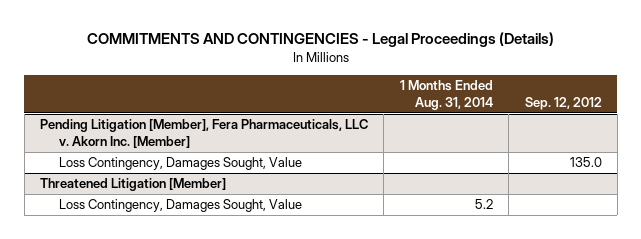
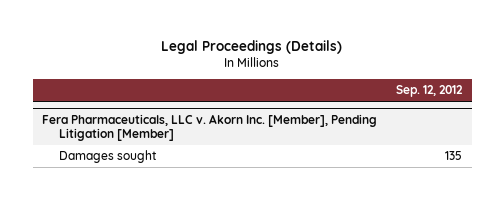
[86,32,554,48] COMMITMENTS AND CONTINGENCIES - Legal Proceedings (Details) -> [161,40,343,55] Legal Proceedings (Details)
[399,80,493,110] 1 Months Ended Aug. 31, 2014 -> none
[39,178,226,192] Threatened Litigation [Member] -> none
[58,199,302,213] Loss Contingency, Damages Sought, Value -> none
[39,119,368,148] Pending Litigation [Member], Fera Pharmaceuticals, LLC v. Akorn Inc. [Member] -> [42,114,378,142] Fera Pharmaceuticals, LLC v. Akorn Inc. [Member], Pending Litigation [Member]
[58,157,302,171] Loss Contingency, Damages Sought, Value -> [59,150,158,164] Damages sought
[569,157,602,168] 135.0 -> [445,151,463,161] 135

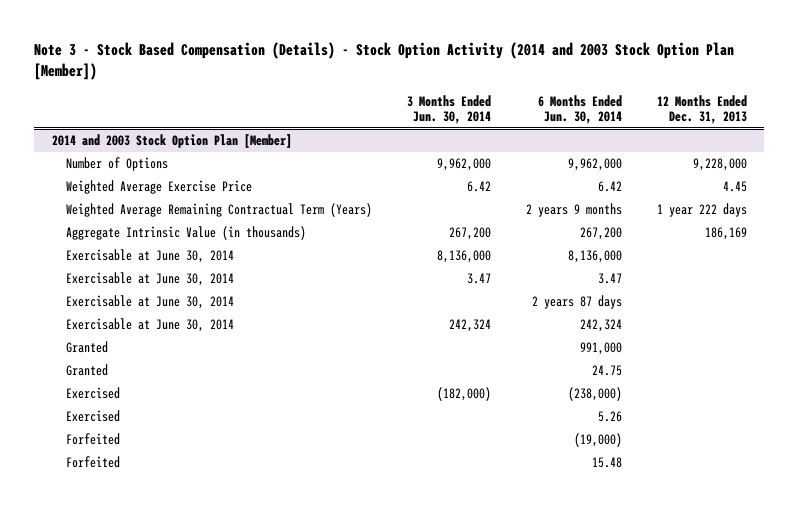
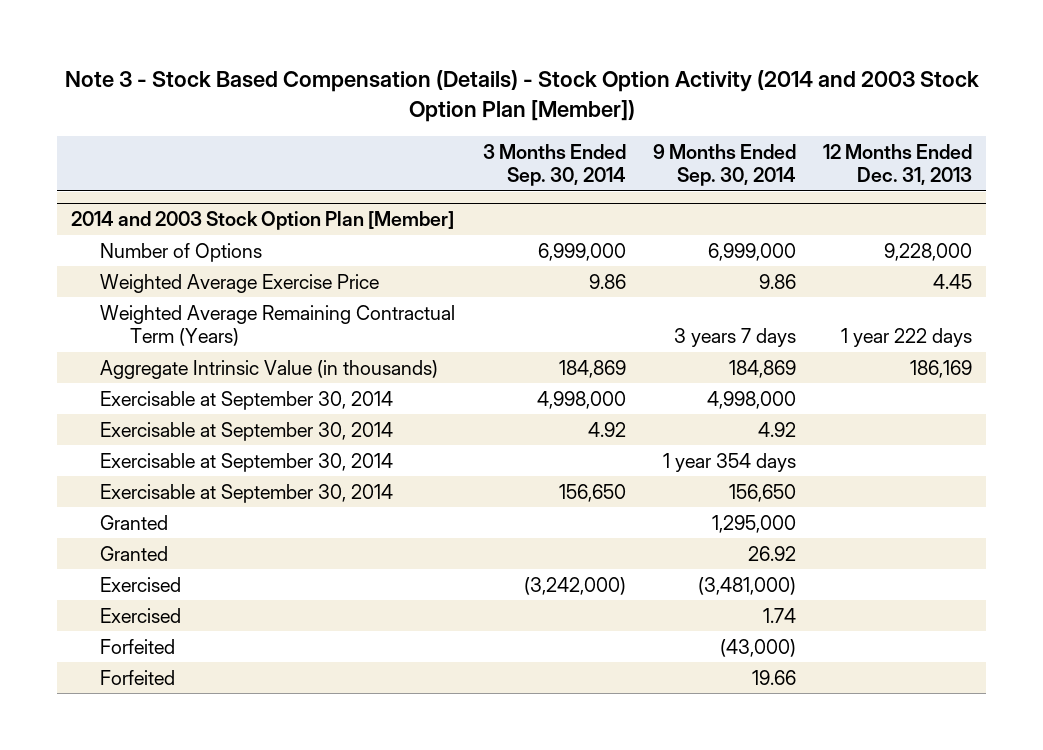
[407,94,492,125] 3 Months Ended Jun. 30, 2014 -> none
[537,94,622,125] 6 Months Ended Jun. 30, 2014 -> none
none -> [482,144,626,187] 3 Months Ended Sep. 30, 2014
none -> [652,144,796,187] 9 Months Ended Sep. 30, 2014
[66,249,235,264] Exercisable at June 30, 2014 -> [100,390,394,410] Exercisable at September 30, 2014
[66,272,235,287] Exercisable at June 30, 2014 -> [100,421,394,441] Exercisable at September 30, 2014
[66,295,235,310] Exercisable at June 30, 2014 -> [100,452,394,472] Exercisable at September 30, 2014
[66,318,235,333] Exercisable at June 30, 2014 -> [100,483,394,503] Exercisable at September 30, 2014

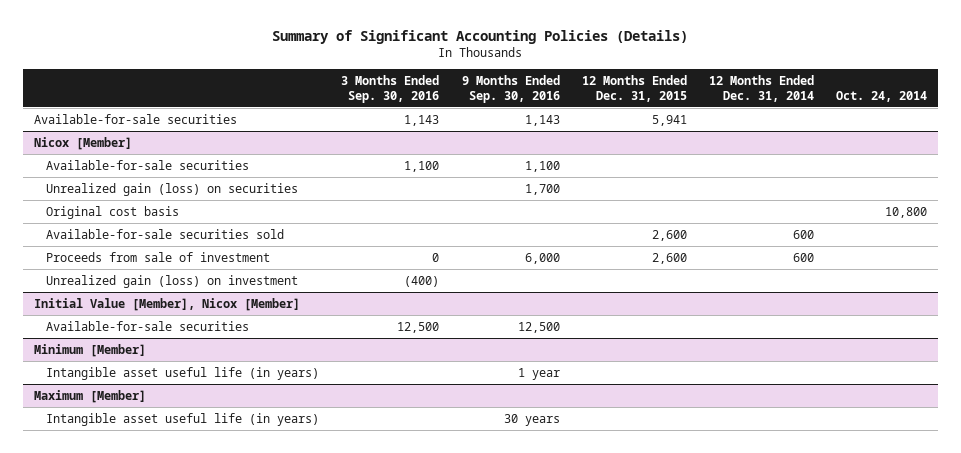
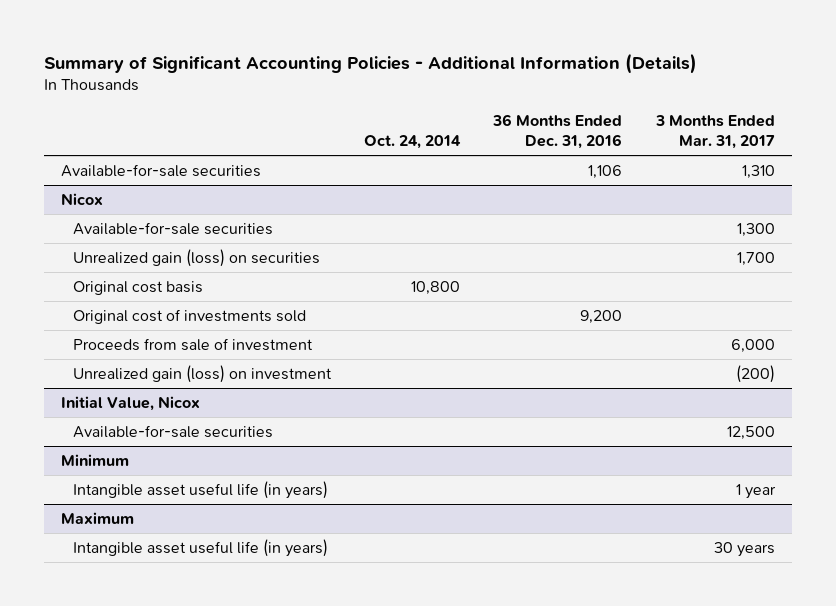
[272,30,689,45] Summary of Significant Accounting Policies (Details) -> [44,52,698,74] Summary of Significant Accounting Policies - Additional Information (Details)
[341,75,440,103] 3 Months Ended Sep. 30, 2016 -> none
[461,75,560,103] 9 Months Ended Sep. 30, 2016 -> none
[581,75,687,102] 12 Months Ended Dec. 31, 2015 -> none
[709,75,815,102] 12 Months Ended Dec. 31, 2014 -> none
none -> [492,113,623,150] 36 Months Ended Dec. 31, 2016
none -> [654,114,775,150] 3 Months Ended Mar. 31, 2017
[33,136,132,150] Nicox [Member] -> [60,192,103,205] Nicox
[46,228,285,239] Available-for-sale securities sold -> [72,308,306,324] Original cost of investments sold
[33,297,300,311] Initial Value [Member], Nicox [Member] -> [60,395,200,411] Initial Value, Nicox
[33,343,146,357] Minimum [Member] -> [60,453,129,466] Minimum
[33,389,146,403] Maximum [Member] -> [60,511,134,524] Maximum

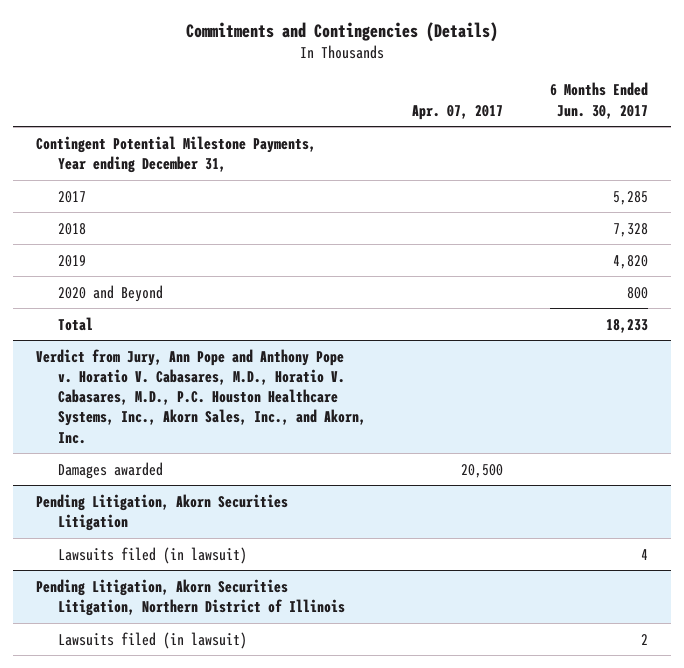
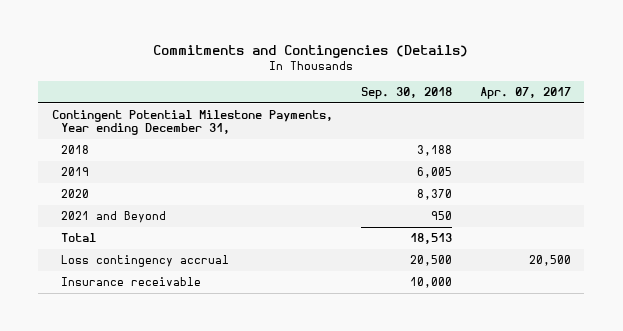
[549,82,648,119] 6 Months Ended Jun. 30, 2017 -> none
none -> [360,86,452,99] Sep. 30, 2018
[57,190,86,203] 2017 -> none
none -> [60,189,89,199] 2020
[57,284,163,302] 2020 and Beyond -> [60,211,166,224] 2021 and Beyond
[35,348,366,444] Verdict from Jury, Ann Pope and Anthony Pope v. Horatio V. Cabasares, M.D., Horatio V. Cabasares, M.D., P.C. Houston Healthcare Systems, Inc., Akorn Sales, Inc., and Akorn, Inc. -> none
[57,461,163,479] Damages awarded -> none
[35,493,288,531] Pending Litigation, Akorn Securities Litigation -> none
[57,546,247,564] Lawsuits filed (in lawsuit) -> none
[35,578,345,616] Pending Litigation, Akorn Securities Litigation, Northern District of Illinois -> none
[57,631,247,649] Lawsuits filed (in lawsuit) -> none
none -> [60,255,229,268] Loss contingency accrual
none -> [60,277,201,287] Insurance receivable

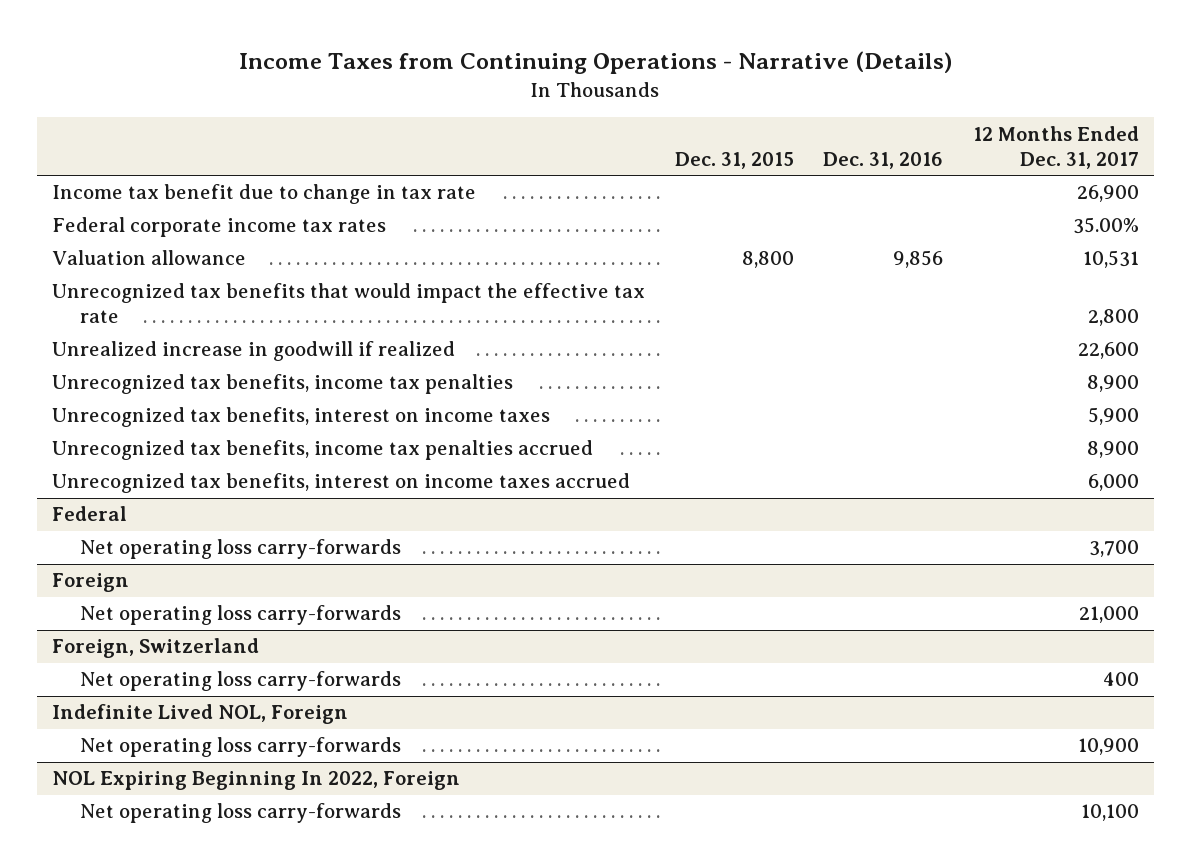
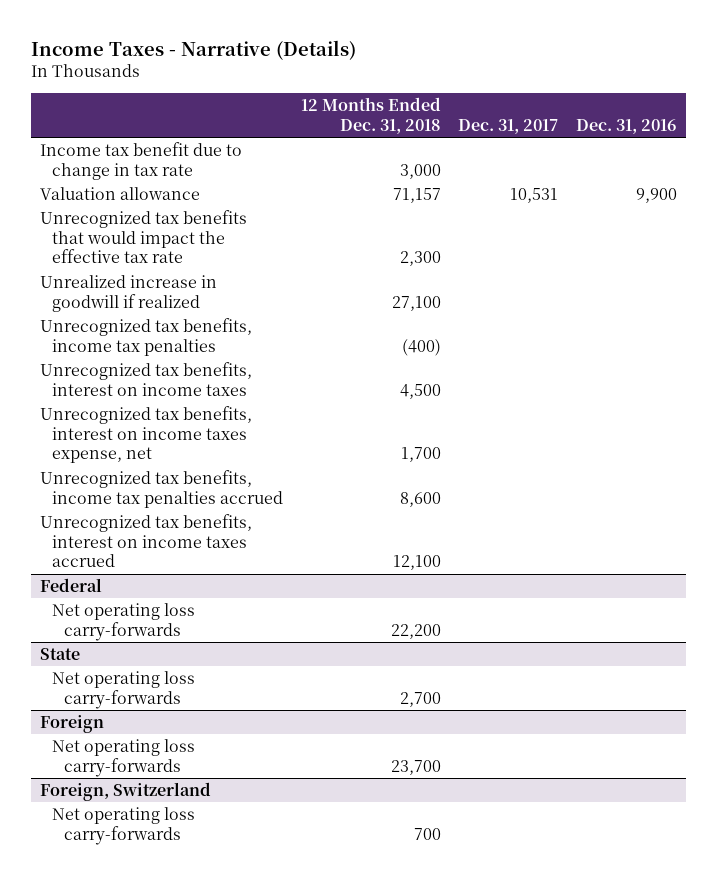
[239,51,953,75] Income Taxes from Continuing Operations - Narrative (Details) -> [31,39,357,60] Income Taxes - Narrative (Details)
[674,151,794,169] Dec. 31, 2015 -> none
[972,125,1139,169] 12 Months Ended Dec. 31, 2017 -> none
none -> [300,97,441,134] 12 Months Ended Dec. 31, 2018
none -> [458,118,559,134] Dec. 31, 2017
[51,217,386,238] Federal corporate income tax rates -> none
[893,250,944,269] 9,856 -> [635,187,677,203] 9,900
none -> [39,405,252,464] Unrecognized tax benefits, interest on income taxes expense, net
none -> [39,647,80,660] State
none -> [51,670,195,709] Net operating loss carry-forwards
[51,704,348,725] Indefinite Lived NOL, Foreign -> none
[79,737,401,758] Net operating loss carry-forwards -> none
[51,771,460,791] NOL Expiring Beginning In 2022, Foreign -> none
[79,803,401,824] Net operating loss carry-forwards -> none

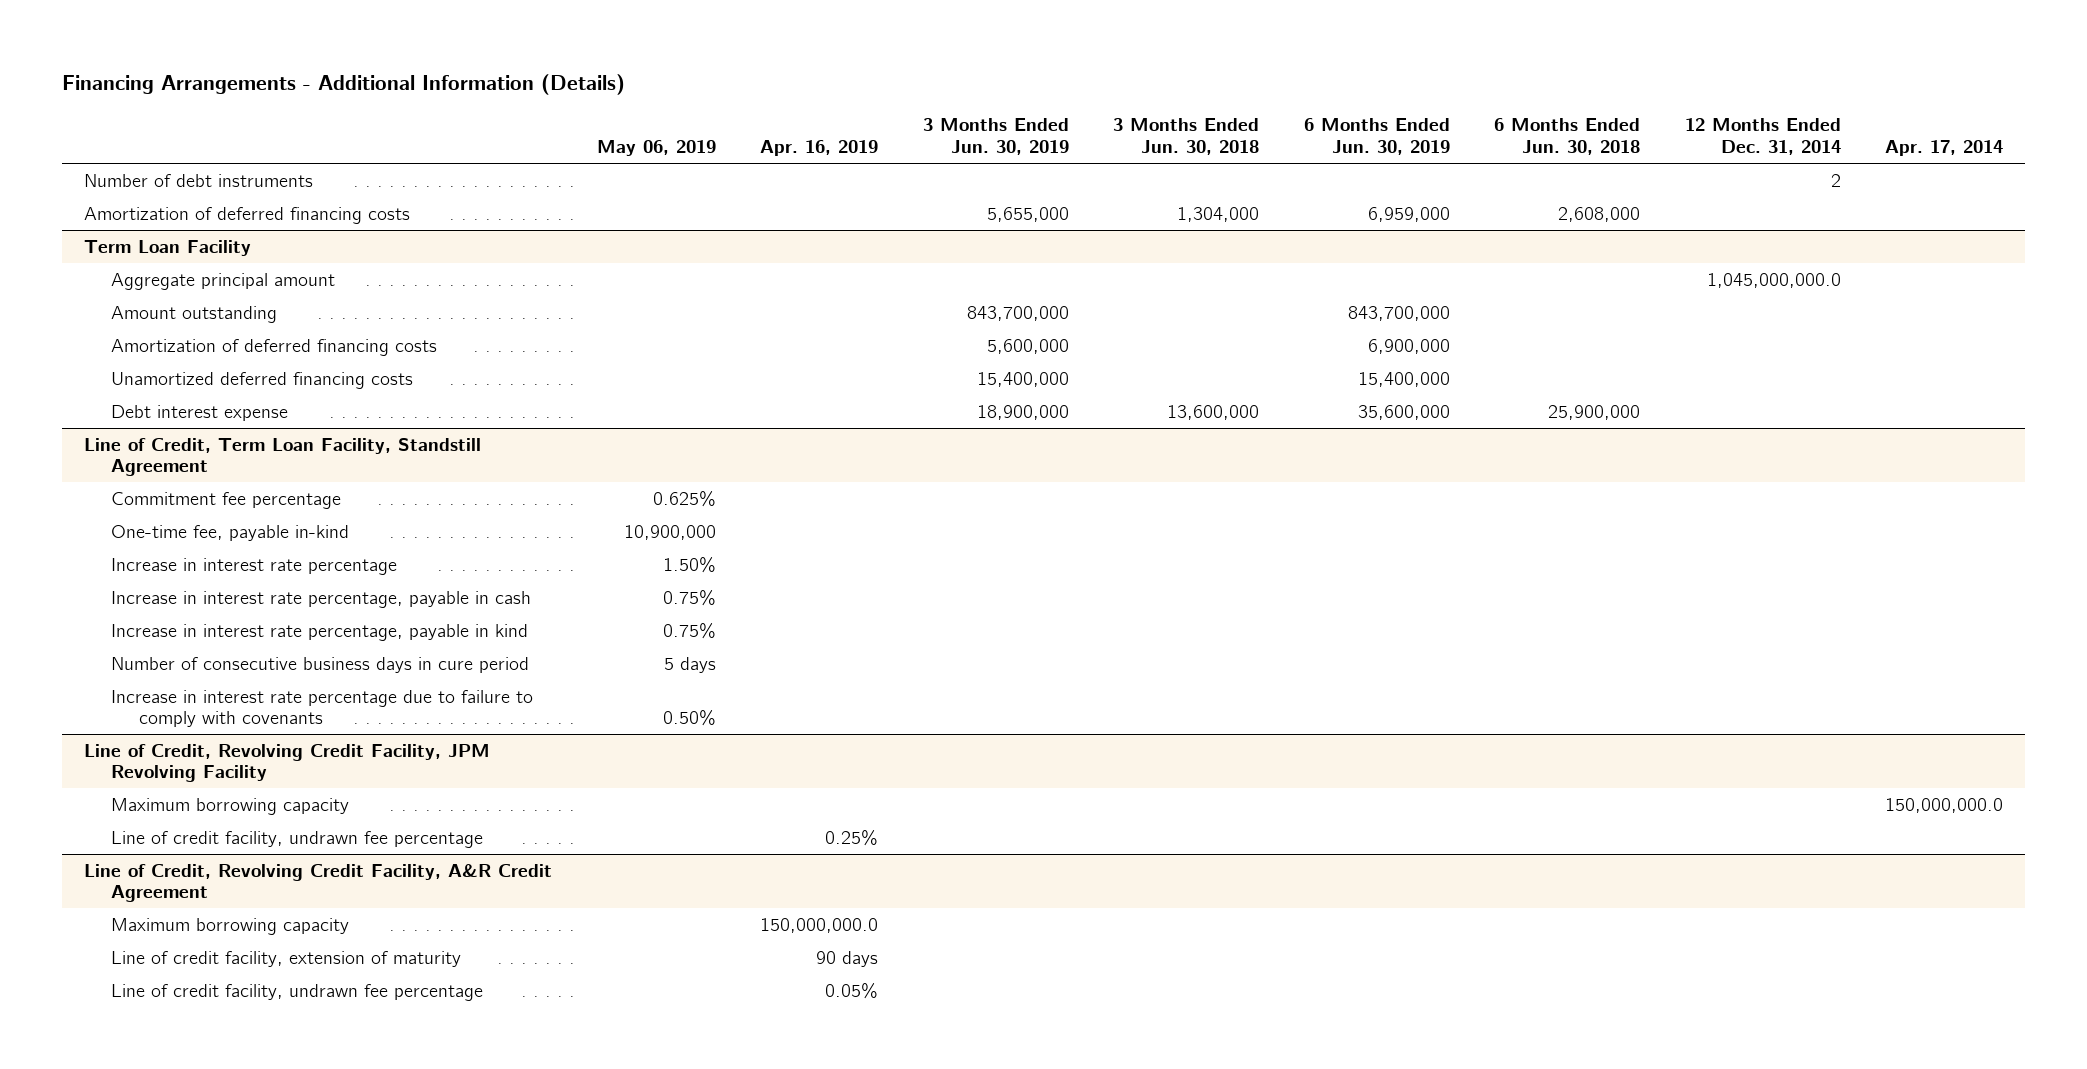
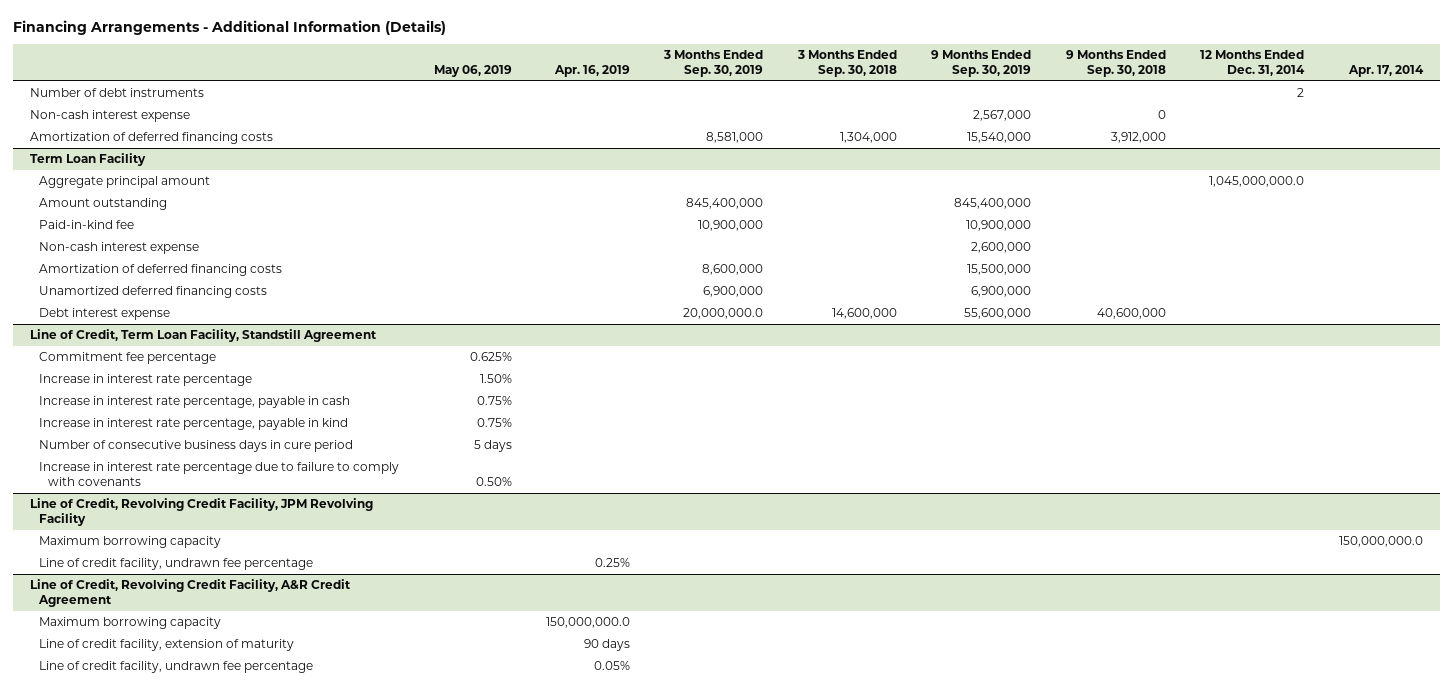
[922,118,1069,156] 3 Months Ended Jun. 30, 2019 -> none
[1113,118,1260,156] 3 Months Ended Jun. 30, 2018 -> none
[1303,118,1450,156] 6 Months Ended Jun. 30, 2019 -> none
[1494,118,1641,156] 6 Months Ended Jun. 30, 2018 -> none
none -> [663,49,764,77] 3 Months Ended Sep. 30, 2019
none -> [796,49,897,77] 3 Months Ended Sep. 30, 2018
none -> [931,49,1032,77] 9 Months Ended Sep. 30, 2019
none -> [1065,49,1166,77] 9 Months Ended Sep. 30, 2018
none -> [30,110,191,123] Non-cash interest expense
none -> [39,220,135,230] Paid-in-kind fee
none -> [39,242,200,255] Non-cash interest expense
[111,524,350,541] One-time fee, payable in-kind -> none

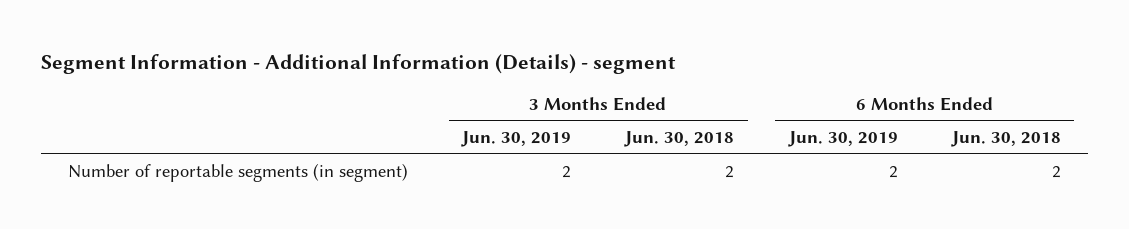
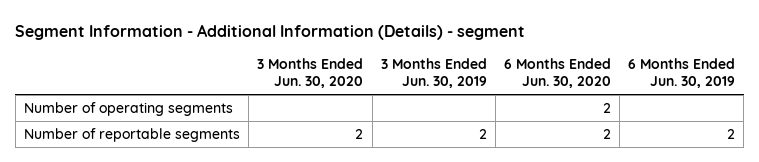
[624,131,735,148] Jun. 30, 2018 -> none
[950,131,1061,148] Jun. 30, 2018 -> none
none -> [257,57,364,89] 3 Months Ended Jun. 30, 2020
none -> [503,57,611,89] 6 Months Ended Jun. 30, 2020
none -> [24,102,234,117] Number of operating segments
[67,163,408,183] Number of reportable segments (in segment) -> [24,128,241,143] Number of reportable segments

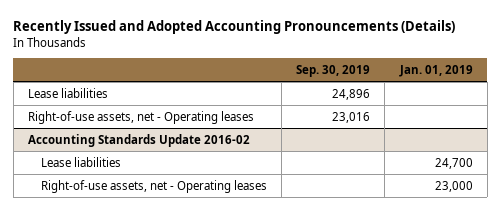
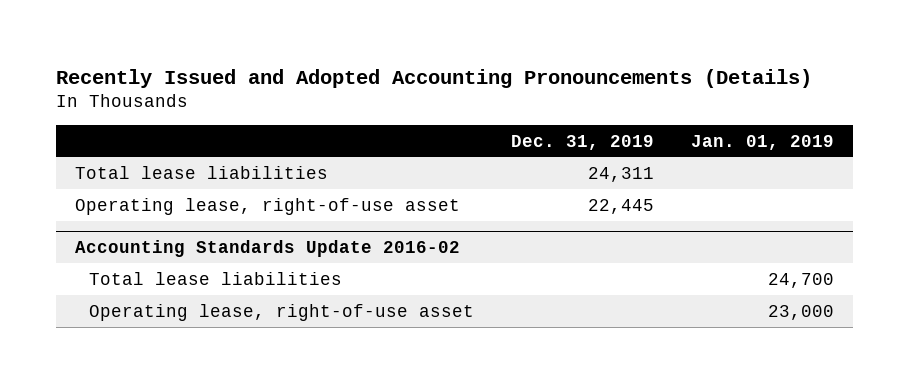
[296,64,371,77] Sep. 30, 2019 -> none
none -> [511,134,655,150] Dec. 31, 2019
[27,87,108,98] Lease liabilities -> [74,165,328,179] Total lease liabilities
[27,110,254,124] Right-of-use assets, net - Operating leases -> [74,197,460,215] Operating lease, right-of-use asset
[40,156,121,167] Lease liabilities -> [89,271,343,285] Total lease liabilities
[40,179,267,193] Right-of-use assets, net - Operating leases -> [89,303,475,321] Operating lease, right-of-use asset

